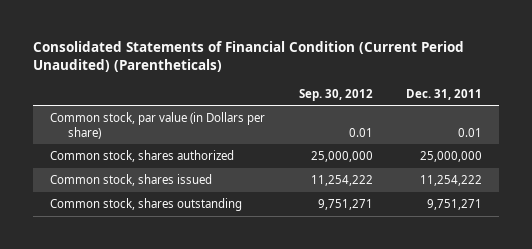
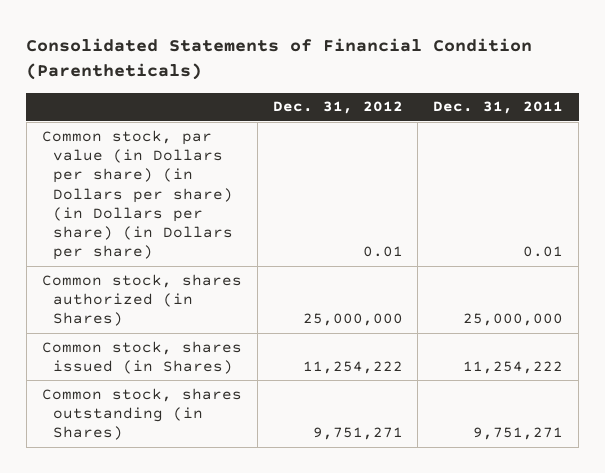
[33,40,465,72] Consolidated Statements of Financial Condition (Current Period Unaudited) (Parentheticals) -> [26,38,533,81] Consolidated Statements of Financial Condition (Parentheticals)
[298,88,373,101] Sep. 30, 2012 -> none
none -> [272,101,403,115] Dec. 31, 2012
[50,112,266,139] Common stock, par value (in Dollars per share) -> [41,129,234,261] Common stock, par value (in Dollars per share) (in Dollars per share) (in Dollars per share) (in Dollars per share)
[50,150,235,163] Common stock, shares authorized -> [41,273,242,327] Common stock, shares authorized (in Shares)
[50,174,213,187] Common stock, shares issued -> [41,340,242,375] Common stock, shares issued (in Shares)
[50,198,243,212] Common stock, shares outstanding -> [41,387,242,441] Common stock, shares outstanding (in Shares)

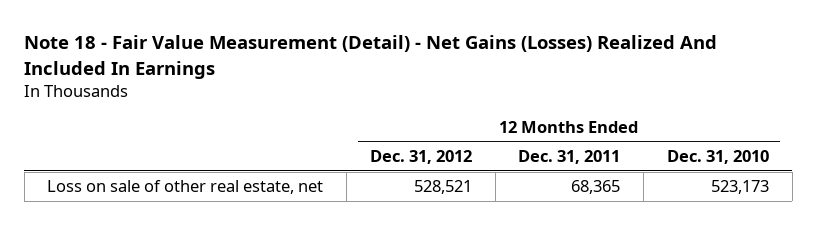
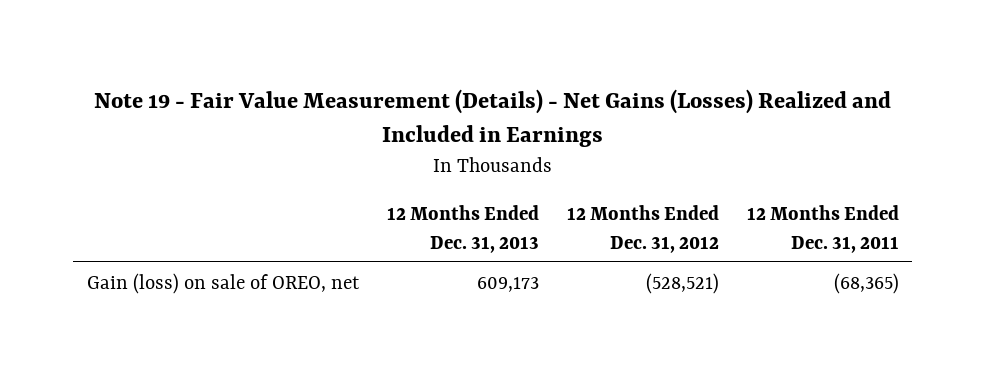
[24,35,718,79] Note 18 - Fair Value Measurement (Detail) - Net Gains (Losses) Realized And Included In Earnings -> [93,88,891,148] Note 19 - Fair Value Measurement (Details) - Net Gains (Losses) Realized and Included in Earnings
[666,150,769,165] Dec. 31, 2010 -> none
none -> [387,205,540,254] 12 Months Ended Dec. 31, 2013
[47,180,324,195] Loss on sale of other real estate, net -> [87,272,361,294] Gain (loss) on sale of OREO, net
[413,180,472,195] 528,521 -> [645,272,719,294] (528,521)
[571,180,621,195] 68,365 -> [833,272,899,294] (68,365)

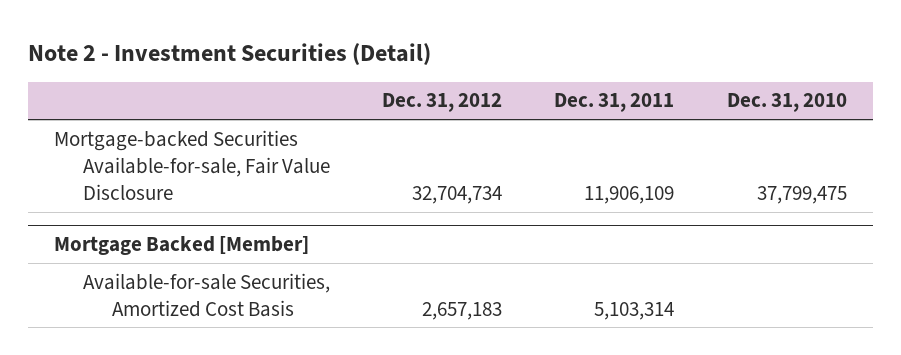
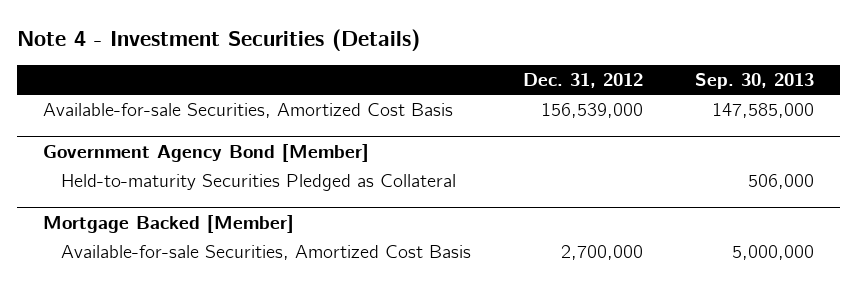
[27,42,431,65] Note 2 - Investment Securities (Detail) -> [17,29,421,52] Note 4 - Investment Securities (Details)
[554,93,675,113] Dec. 31, 2011 -> none
[726,93,847,113] Dec. 31, 2010 -> none
none -> [694,72,814,89] Sep. 30, 2013
[54,129,331,200] Mortgage-backed Securities Available-for-sale, Fair Value Disclosure -> none
none -> [43,103,454,119] Available-for-sale Securities, Amortized Cost Basis
none -> [43,143,370,162] Government Agency Bond [Member]
none -> [61,174,457,192] Held-to-maturity Securities Pledged as Collateral
[422,301,503,320] 2,657,183 -> [561,245,644,261] 2,700,000

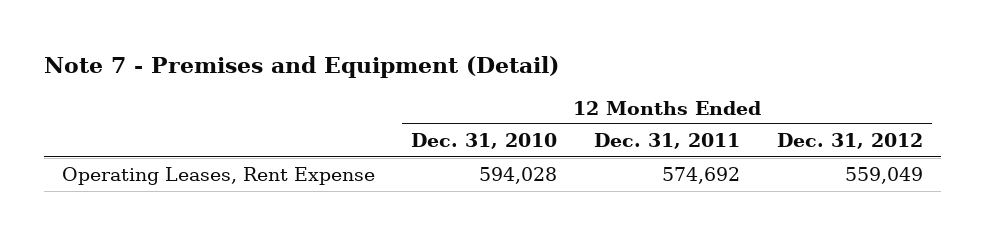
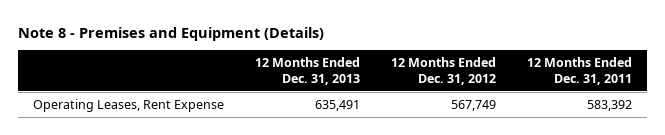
[43,55,559,78] Note 7 - Premises and Equipment (Detail) -> [18,26,325,41] Note 8 - Premises and Equipment (Details)
[411,133,558,150] Dec. 31, 2010 -> none
none -> [255,57,361,85] 12 Months Ended Dec. 31, 2013
[662,167,741,185] 574,692 -> [586,100,632,112] 583,392
[844,167,923,185] 559,049 -> [451,100,497,112] 567,749

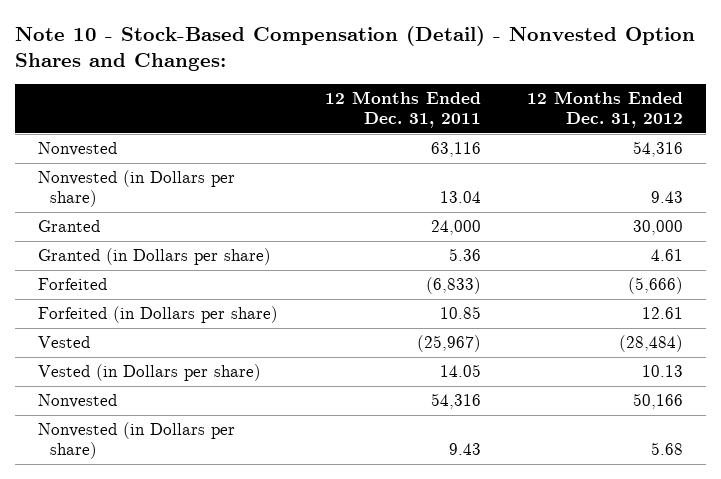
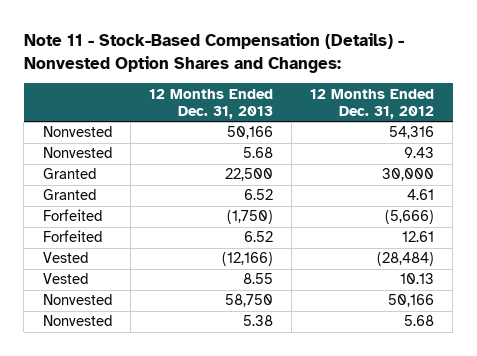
[15,26,696,72] Note 10 - Stock-Based Compensation (Detail) - Nonvested Option Shares and Changes: -> [23,33,404,73] Note 11 - Stock-Based Compensation (Details) - Nonvested Option Shares and Changes:
[324,91,481,129] 12 Months Ended Dec. 31, 2011 -> none
none -> [148,88,273,119] 12 Months Ended Dec. 31, 2013
[38,170,236,208] Nonvested (in Dollars per share) -> [42,147,112,159] Nonvested
[38,248,272,266] Granted (in Dollars per share) -> [42,189,96,201] Granted
[38,306,279,324] Forfeited (in Dollars per share) -> [42,230,102,243] Forfeited
[38,364,262,382] Vested (in Dollars per share) -> [42,273,88,285] Vested
[38,422,236,460] Nonvested (in Dollars per share) -> [42,315,112,327] Nonvested

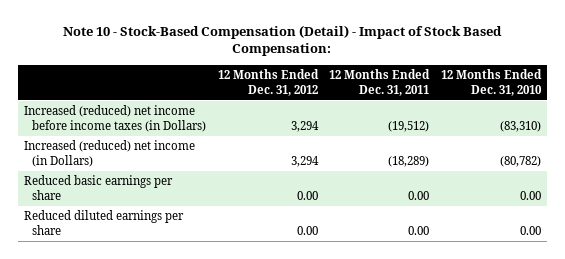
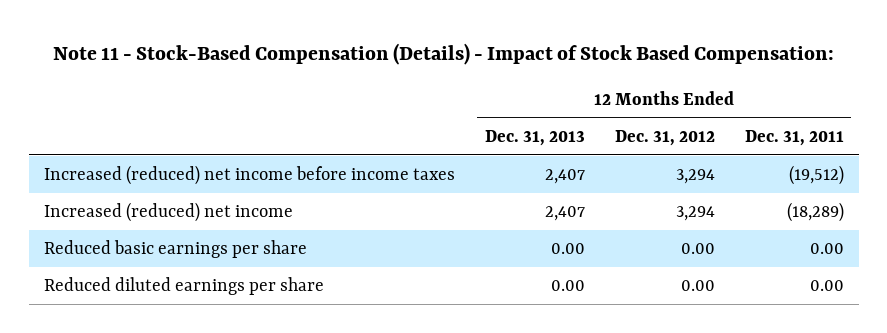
[63,24,503,57] Note 10 - Stock-Based Compensation (Detail) - Impact of Stock Based Compensation: -> [52,43,834,66] Note 11 - Stock-Based Compensation (Details) - Impact of Stock Based Compensation:
[440,69,542,96] 12 Months Ended Dec. 31, 2010 -> none
none -> [484,129,585,146] Dec. 31, 2013
[23,105,207,133] Increased (reduced) net income before income taxes (in Dollars) -> [43,165,455,186] Increased (reduced) net income before income taxes
[23,140,195,168] Increased (reduced) net income (in Dollars) -> [43,202,293,223] Increased (reduced) net income

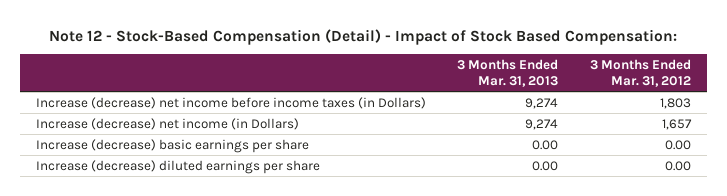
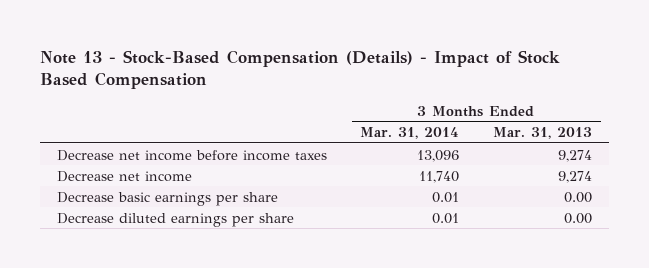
[49,28,678,45] Note 12 - Stock-Based Compensation (Detail) - Impact of Stock Based Compensation: -> [39,49,560,90] Note 13 - Stock-Based Compensation (Details) - Impact of Stock Based Compensation
[590,58,692,88] 3 Months Ended Mar. 31, 2012 -> none
none -> [360,127,460,140] Mar. 31, 2014
[35,96,426,109] Increase (decrease) net income before income taxes (in Dollars) -> [56,149,327,161] Decrease net income before income taxes
[35,117,299,130] Increase (decrease) net income (in Dollars) -> [56,170,192,182] Decrease net income
[35,138,309,153] Increase (decrease) basic earnings per share -> [56,191,278,206] Decrease basic earnings per share
[35,159,320,174] Increase (decrease) diluted earnings per share -> [56,212,294,227] Decrease diluted earnings per share

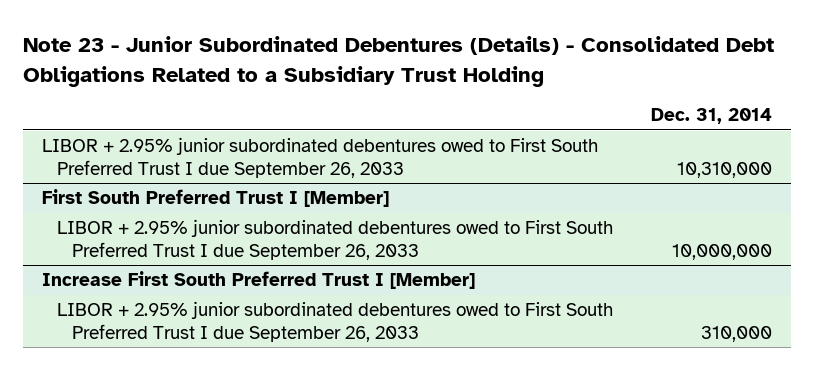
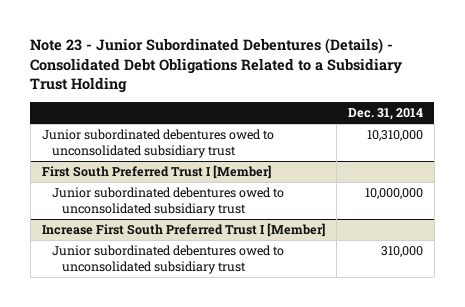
[42,137,599,178] LIBOR + 2.95% junior subordinated debentures owed to First South Preferred Trust I due September 26, 2033 -> [41,129,274,159] Junior subordinated debentures owed to unconsolidated subsidiary trust
[57,219,614,260] LIBOR + 2.95% junior subordinated debentures owed to First South Preferred Trust I due September 26, 2033 -> [51,187,284,217] Junior subordinated debentures owed to unconsolidated subsidiary trust
[57,301,614,342] LIBOR + 2.95% junior subordinated debentures owed to First South Preferred Trust I due September 26, 2033 -> [51,245,284,275] Junior subordinated debentures owed to unconsolidated subsidiary trust

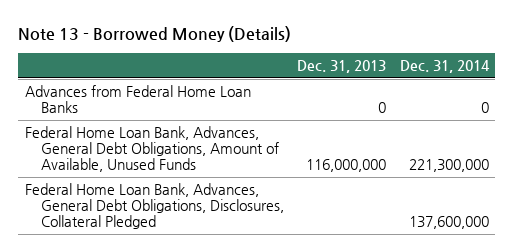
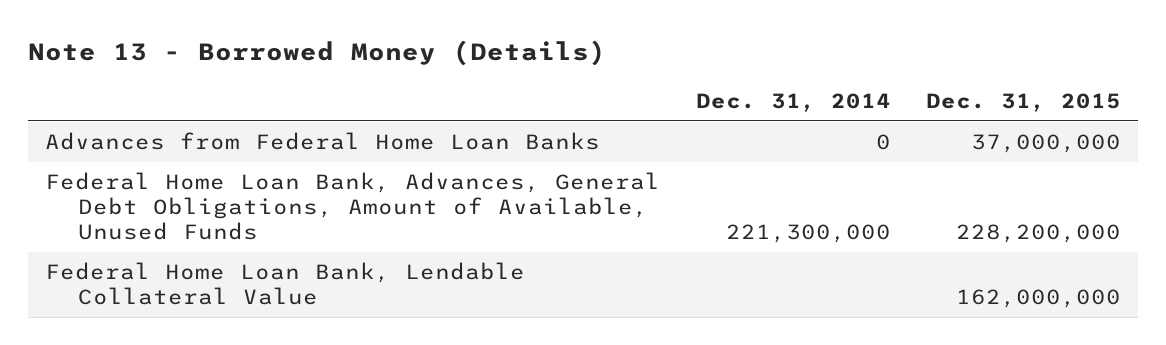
[297,60,387,74] Dec. 31, 2013 -> none
none -> [925,92,1121,112] Dec. 31, 2015
[25,183,284,230] Federal Home Loan Bank, Advances, General Debt Obligations, Disclosures, Collateral Pledged -> none
none -> [45,262,526,306] Federal Home Loan Bank, Lendable Collateral Value

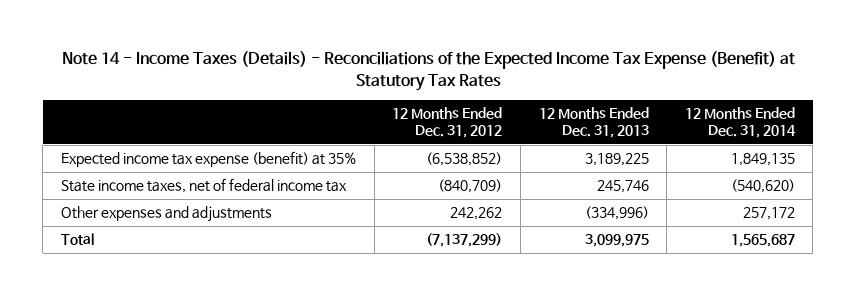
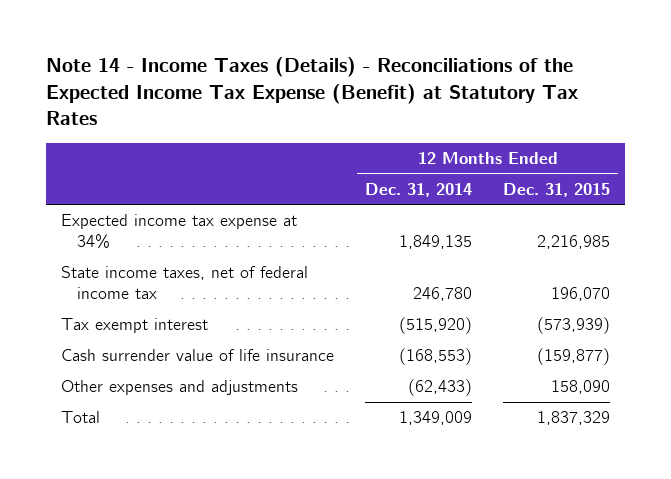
[392,107,503,139] 12 Months Ended Dec. 31, 2012 -> none
[538,107,649,139] 12 Months Ended Dec. 31, 2013 -> none
none -> [503,182,611,197] Dec. 31, 2015
[60,151,356,168] Expected income tax expense (benefit) at 35% -> [61,214,298,250] Expected income tax expense at 34%
[730,179,795,194] (540,620) -> [413,287,473,302] 246,780
none -> [61,318,209,334] Tax exempt interest
none -> [61,349,335,362] Cash surrender value of life insurance
[742,207,795,221] 257,172 -> [408,379,473,397] (62,433)
[730,234,795,248] 1,565,687 -> [399,411,473,426] 1,349,009

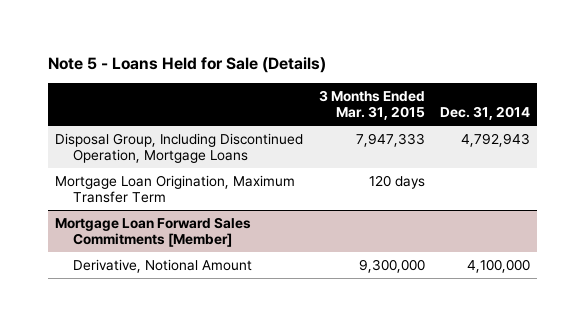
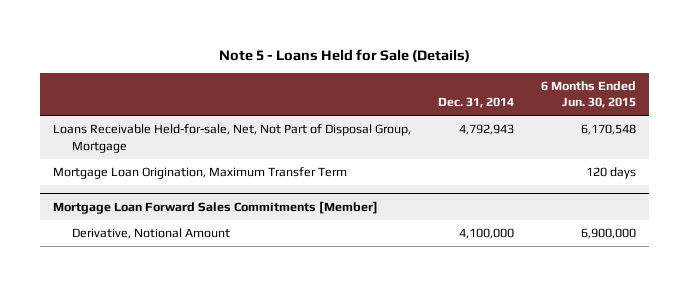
[318,90,425,121] 3 Months Ended Mar. 31, 2015 -> none
none -> [540,80,636,109] 6 Months Ended Jun. 30, 2015
[55,132,304,163] Disposal Group, Including Discontinued Operation, Mortgage Loans -> [53,124,412,153] Loans Receivable Held-for-sale, Net, Not Part of Disposal Group, Mortgage

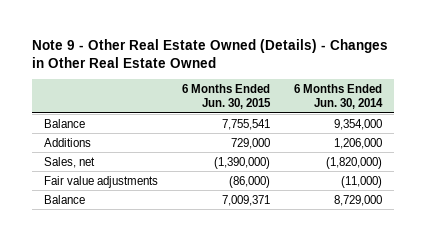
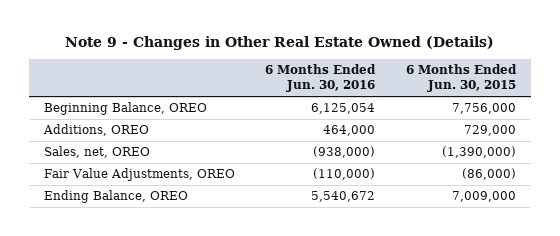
[31,38,388,68] Note 9 - Other Real Estate Owned (Details) - Changes in Other Real Estate Owned -> [64,36,494,51] Note 9 - Changes in Other Real Estate Owned (Details)
[293,84,383,110] 6 Months Ended Jun. 30, 2014 -> none
none -> [265,64,377,93] 6 Months Ended Jun. 30, 2016
[43,118,85,128] Balance -> [44,102,208,116] Beginning Balance, OREO
[221,118,270,130] 7,755,541 -> [451,103,516,115] 7,756,000
[43,137,91,147] Additions -> [43,124,150,137] Additions, OREO
[43,156,95,168] Sales, net -> [44,146,151,159] Sales, net, OREO
[43,175,158,188] Fair value adjustments -> [44,168,236,182] Fair Value Adjustments, OREO
[43,194,85,204] Balance -> [44,190,189,204] Ending Balance, OREO
[221,194,270,206] 7,009,371 -> [451,191,516,203] 7,009,000

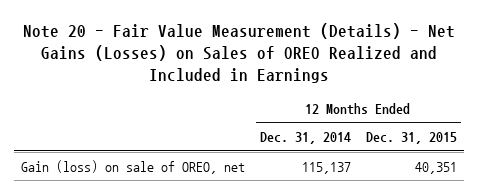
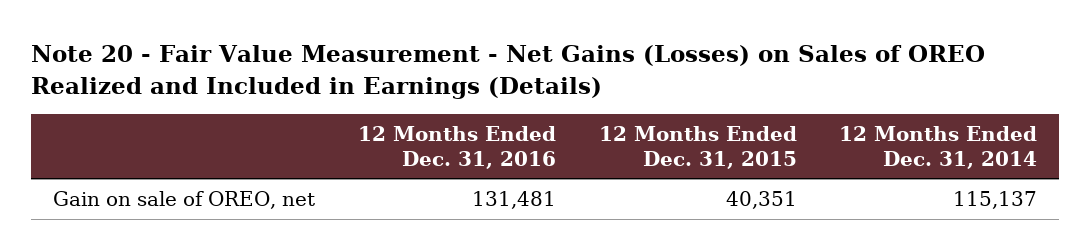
[23,22,456,83] Note 20 - Fair Value Measurement (Details) - Net Gains (Losses) on Sales of OREO Realized and Included in Earnings -> [31,45,986,99] Note 20 - Fair Value Measurement - Net Gains (Losses) on Sales of OREO Realized and Included in Earnings (Details)
none -> [357,125,556,169] 12 Months Ended Dec. 31, 2016
[21,159,246,174] Gain (loss) on sale of OREO, net -> [52,191,315,210] Gain on sale of OREO, net

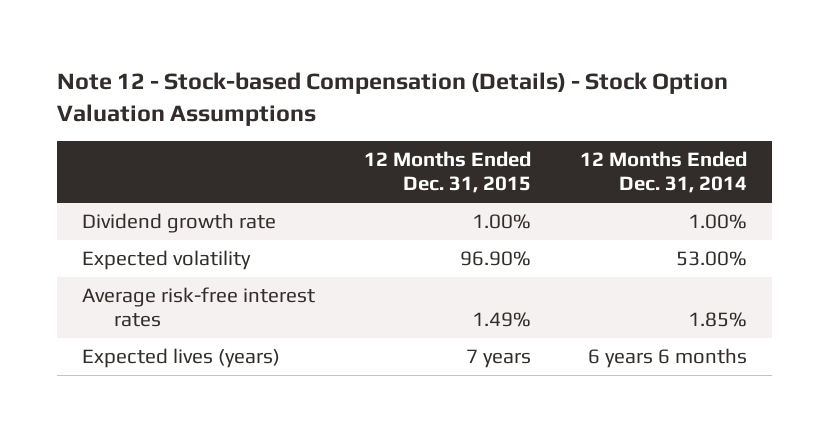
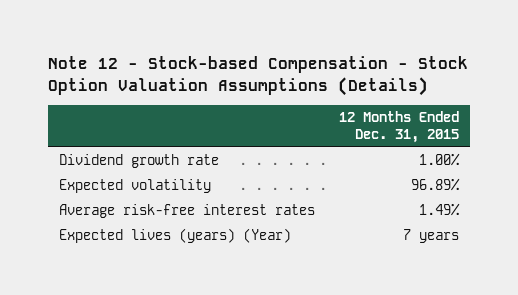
[57,71,729,126] Note 12 - Stock-based Compensation (Details) - Stock Option Valuation Assumptions -> [47,56,468,96] Note 12 - Stock-based Compensation - Stock Option Valuation Assumptions (Details)
[580,151,748,194] 12 Months Ended Dec. 31, 2014 -> none
[460,251,532,267] 96.90% -> [410,177,460,191] 96.89%
[81,348,280,369] Expected lives (years) -> [59,227,292,243] Expected lives (years) (Year)

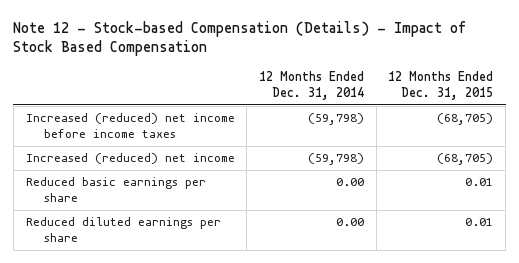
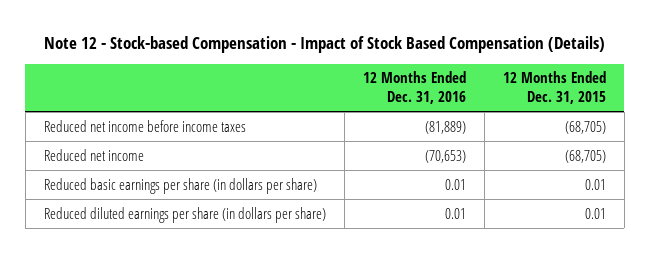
[13,20,467,57] Note 12 - Stock-based Compensation (Details) - Impact of Stock Based Compensation -> [43,35,605,53] Note 12 - Stock-based Compensation - Impact of Stock Based Compensation (Details)
[259,71,365,100] 12 Months Ended Dec. 31, 2014 -> none
none -> [362,71,466,104] 12 Months Ended Dec. 31, 2016
[25,113,235,139] Increased (reduced) net income before income taxes -> [43,119,246,132] Reduced net income before income taxes
[25,153,235,165] Increased (reduced) net income -> [43,148,144,161] Reduced net income
[25,177,206,203] Reduced basic earnings per share -> [43,177,317,194] Reduced basic earnings per share (in dollars per share)
[25,217,221,243] Reduced diluted earnings per share -> [43,206,326,223] Reduced diluted earnings per share (in dollars per share)

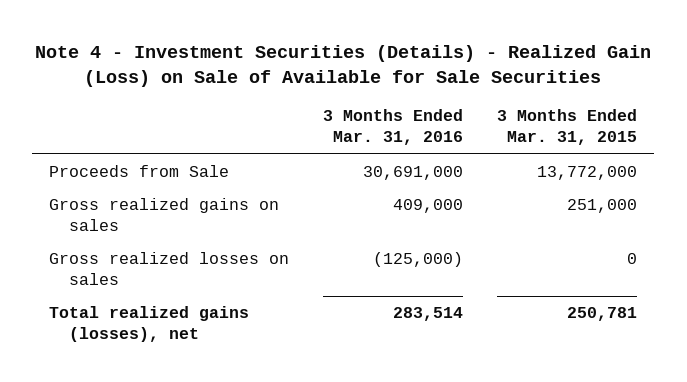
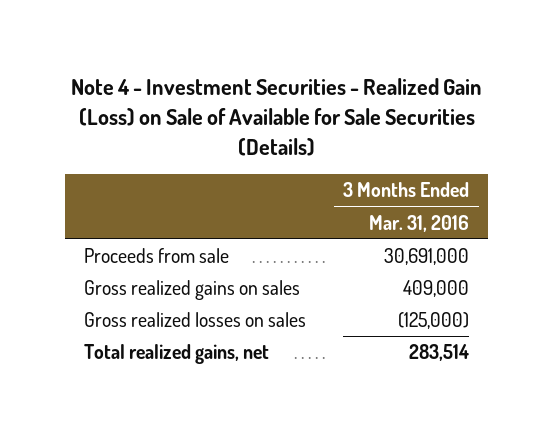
[35,44,652,87] Note 4 - Investment Securities (Details) - Realized Gain (Loss) on Sale of Available for Sale Securities -> [70,78,482,156] Note 4 - Investment Securities - Realized Gain (Loss) on Sale of Available for Sale Securities (Details)
[497,109,638,146] 3 Months Ended Mar. 31, 2015 -> none
[49,164,230,177] Proceeds from Sale -> [83,248,229,264] Proceeds from sale
[49,305,250,343] Total realized gains (losses), net -> [83,344,269,365] Total realized gains, net

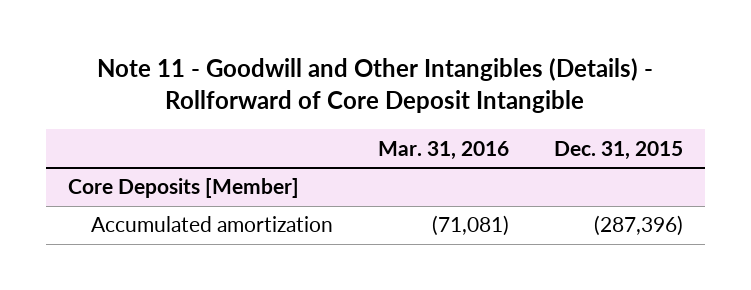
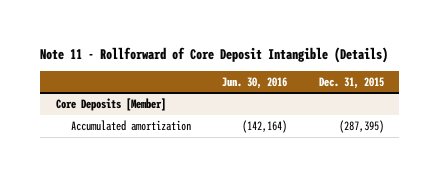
[97,58,654,114] Note 11 - Goodwill and Other Intangibles (Details) - Rollforward of Core Deposit Intangible -> [40,46,389,63] Note 11 - Rollforward of Core Deposit Intangible (Details)
[377,140,509,160] Mar. 31, 2016 -> none
none -> [222,76,288,89] Jun. 30, 2016
[593,215,683,237] (287,396) -> [338,119,384,133] (287,395)

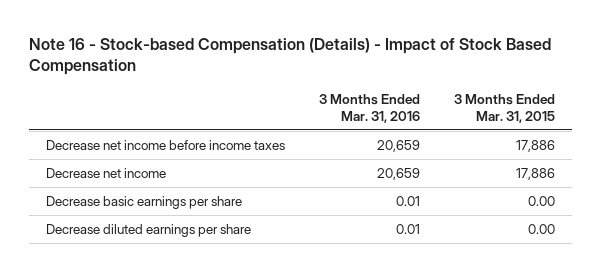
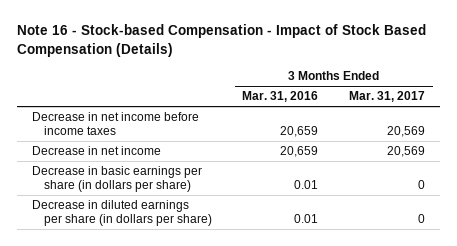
[28,37,551,76] Note 16 - Stock-based Compensation (Details) - Impact of Stock Based Compensation -> [16,24,426,57] Note 16 - Stock-based Compensation - Impact of Stock Based Compensation (Details)
[454,93,556,123] 3 Months Ended Mar. 31, 2015 -> none
none -> [348,91,425,103] Mar. 31, 2017
[45,139,285,150] Decrease net income before income taxes -> [31,112,199,136] Decrease in net income before income taxes
[45,167,166,178] Decrease net income -> [31,146,161,156] Decrease in net income
[45,195,242,209] Decrease basic earnings per share -> [31,166,202,193] Decrease in basic earnings per share (in dollars per share)
[45,223,251,237] Decrease diluted earnings per share -> [31,200,213,227] Decrease in diluted earnings per share (in dollars per share)

